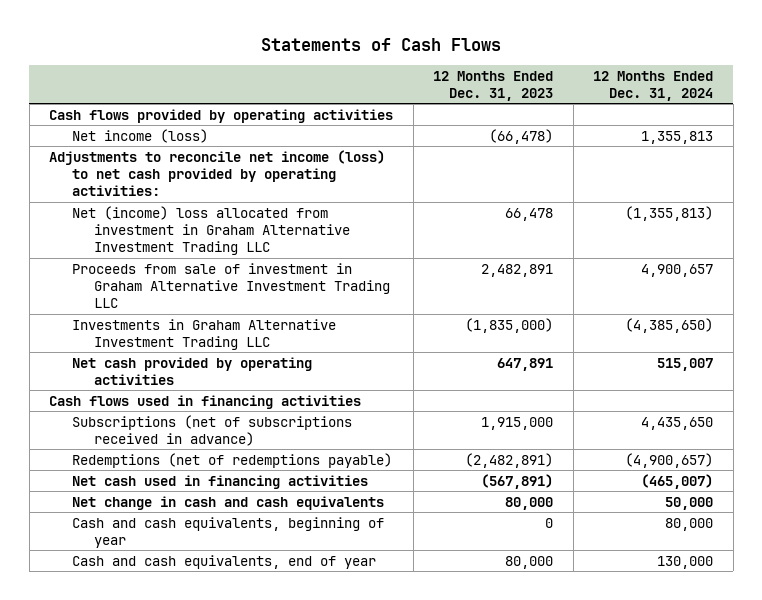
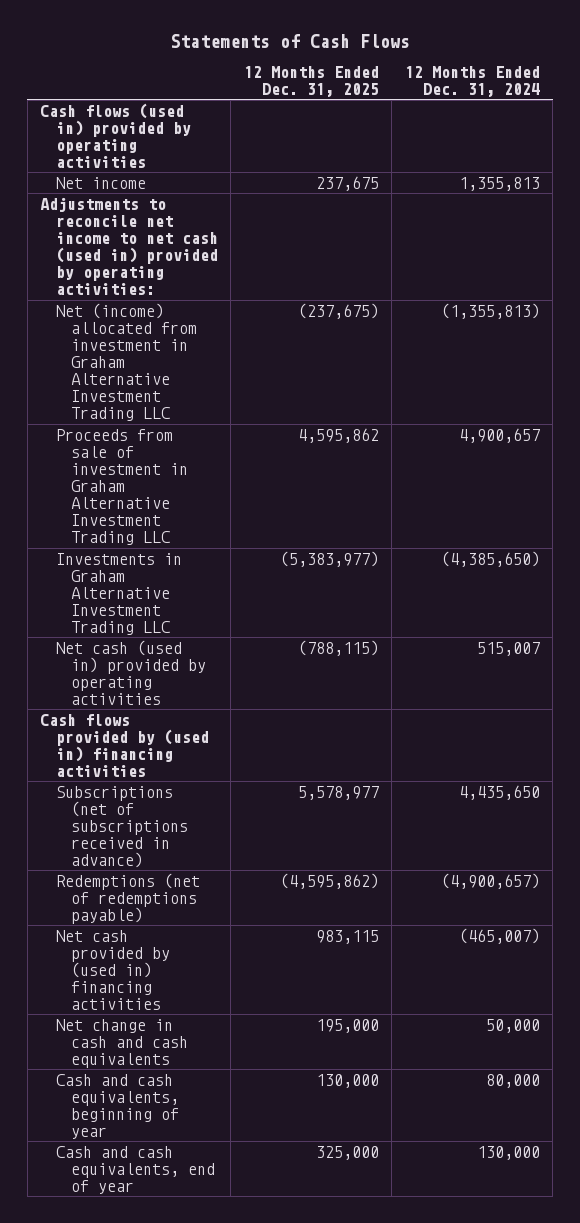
[433,70,554,102] 12 Months Ended Dec. 31, 2023 -> none
none -> [243,65,379,97] 12 Months Ended Dec. 31, 2025
[49,108,394,123] Cash flows provided by operating activities -> [40,102,191,168] Cash flows (used in) provided by operating activities
[71,128,208,143] Net income (loss) -> [55,176,146,189] Net income
[49,149,386,197] Adjustments to reconcile net income (loss) to net cash provided by operating activities: -> [40,196,218,296] Adjustments to reconcile net income to net cash (used in) provided by operating activities:
[71,205,351,256] Net (income) loss allocated from investment in Graham Alternative Investment Trading LLC -> [55,302,197,422] Net (income) allocated from investment in Graham Alternative Investment Trading LLC
[71,356,312,385] Net cash provided by operating activities -> [55,639,206,705] Net cash (used in) provided by operating activities
[49,394,362,409] Cash flows used in financing activities -> [40,713,209,777] Cash flows provided by (used in) financing activities
[71,474,368,489] Net cash used in financing activities -> [55,929,170,1010] Net cash provided by (used in) financing activities

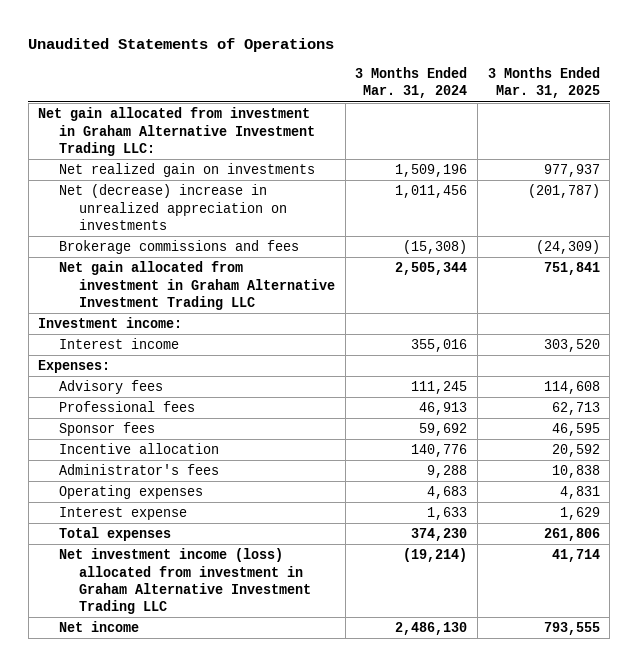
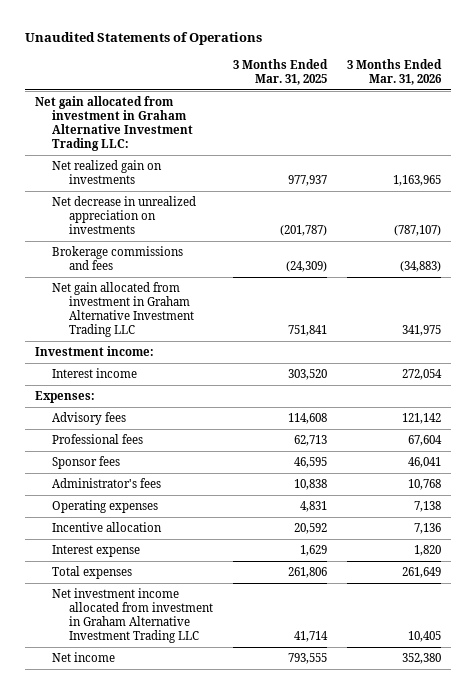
[355,67,468,99] 3 Months Ended Mar. 31, 2024 -> none
none -> [346,58,442,85] 3 Months Ended Mar. 31, 2026
[58,184,288,230] Net (decrease) increase in unrealized appreciation on investments -> [51,196,196,235] Net decrease in unrealized appreciation on investments
[58,443,219,455] Incentive allocation -> [51,522,162,533] Incentive allocation
[58,548,312,615] Net investment income (loss) allocated from investment in Graham Alternative Investment Trading LLC -> [51,588,213,644] Net investment income allocated from investment in Graham Alternative Investment Trading LLC

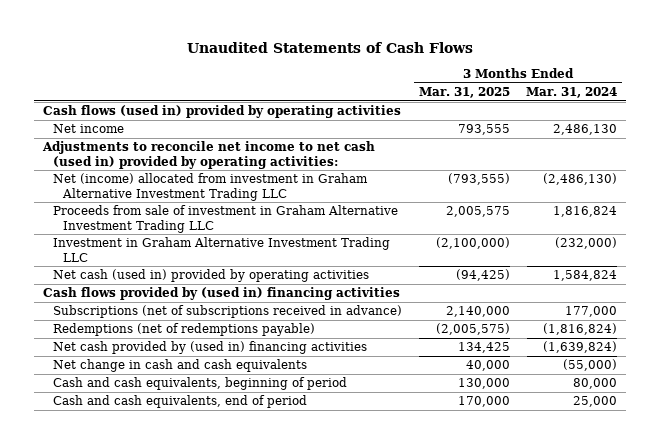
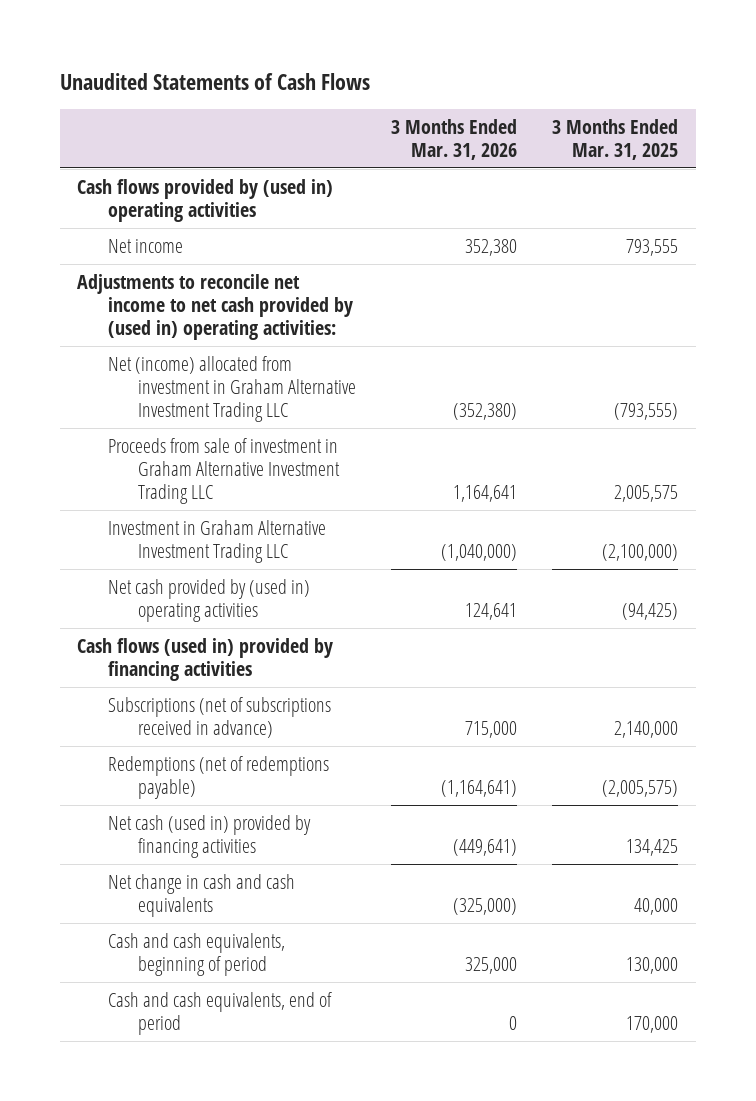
[526,87,618,99] Mar. 31, 2024 -> none
none -> [391,118,518,160] 3 Months Ended Mar. 31, 2026
[42,105,401,119] Cash flows (used in) provided by operating activities -> [77,178,334,222] Cash flows provided by (used in) operating activities
[41,141,375,169] Adjustments to reconcile net income to net cash (used in) provided by operating activities: -> [77,273,353,340] Adjustments to reconcile net income to net cash provided by (used in) operating activities:
[52,269,369,283] Net cash (used in) provided by operating activities -> [107,578,310,622] Net cash provided by (used in) operating activities
[42,287,400,301] Cash flows provided by (used in) financing activities -> [77,637,334,681] Cash flows (used in) provided by financing activities
[52,341,367,355] Net cash provided by (used in) financing activities -> [107,814,311,858] Net cash (used in) provided by financing activities

